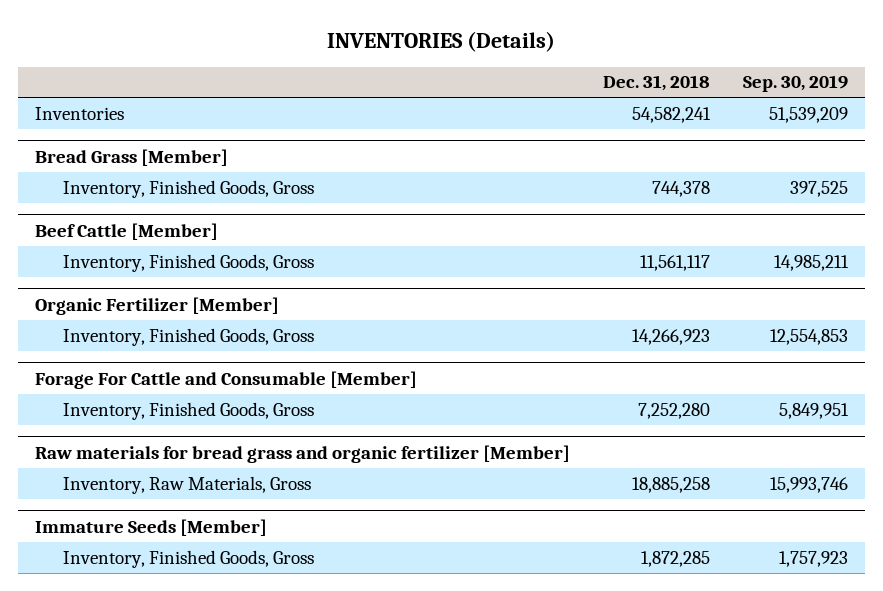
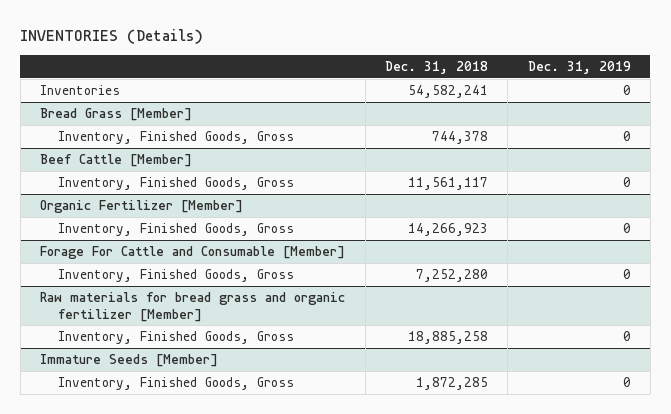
[742,75,848,93] Sep. 30, 2019 -> none
none -> [527,60,631,74] Dec. 31, 2019
[63,475,312,494] Inventory, Raw Materials, Gross -> [58,330,295,344] Inventory, Finished Goods, Gross

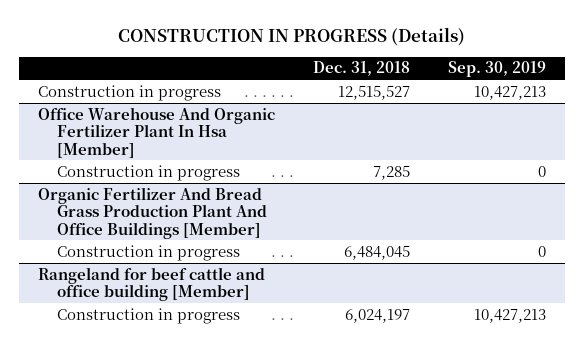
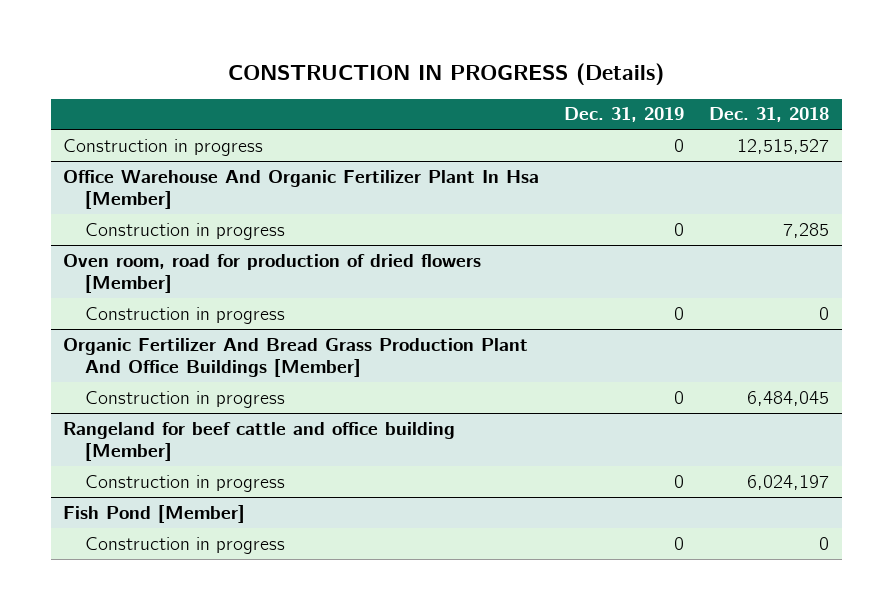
[447,61,546,78] Sep. 30, 2019 -> none
none -> [564,107,685,123] Dec. 31, 2019
none -> [63,253,482,294] Oven room, road for production of dried flowers [Member]
none -> [84,306,285,324] Construction in progress
none -> [63,504,246,523] Fish Pond [Member]
none -> [84,536,285,554] Construction in progress

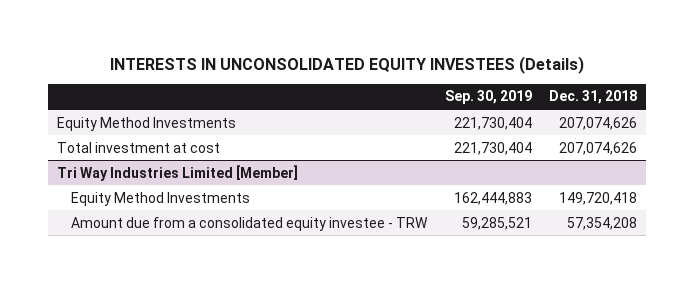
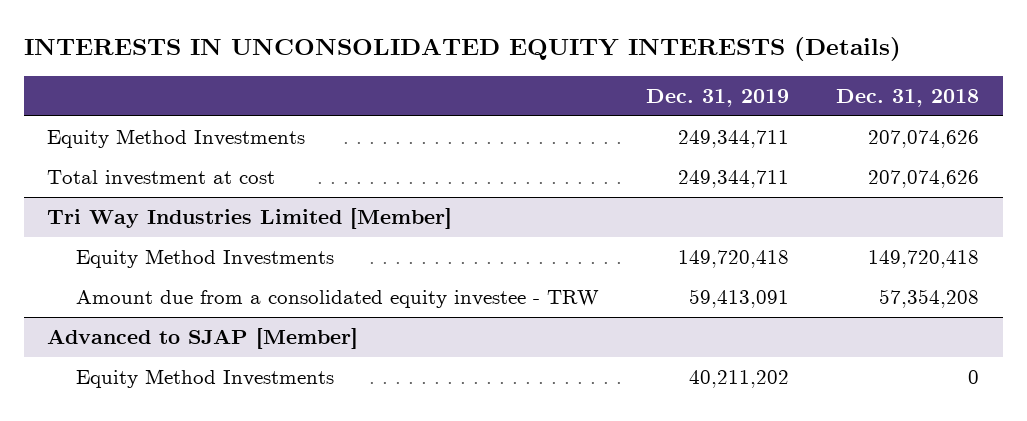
[110,55,585,74] INTERESTS IN UNCONSOLIDATED EQUITY INVESTEES (Details) -> [23,37,901,62] INTERESTS IN UNCONSOLIDATED EQUITY INTERESTS (Details)
[444,90,532,105] Sep. 30, 2019 -> none
none -> [645,88,789,107] Dec. 31, 2019
none -> [47,327,359,349] Advanced to SJAP [Member]
none -> [75,368,334,388] Equity Method Investments

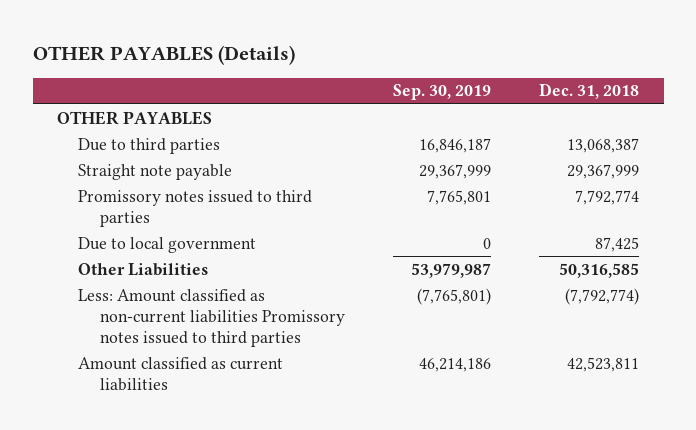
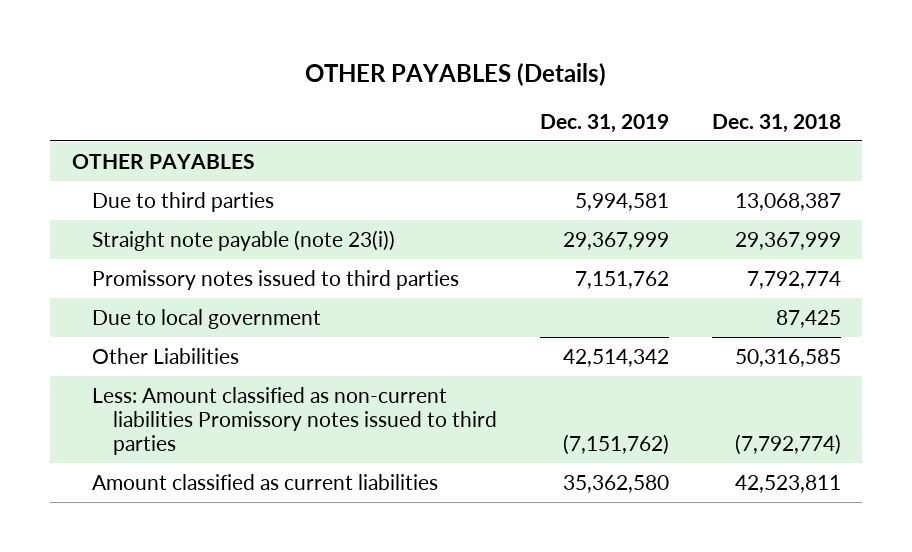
[392,84,491,101] Sep. 30, 2019 -> none
none -> [539,113,669,133] Dec. 31, 2019
[78,163,233,180] Straight note payable -> [92,229,396,251] Straight note payable (note 23(i))

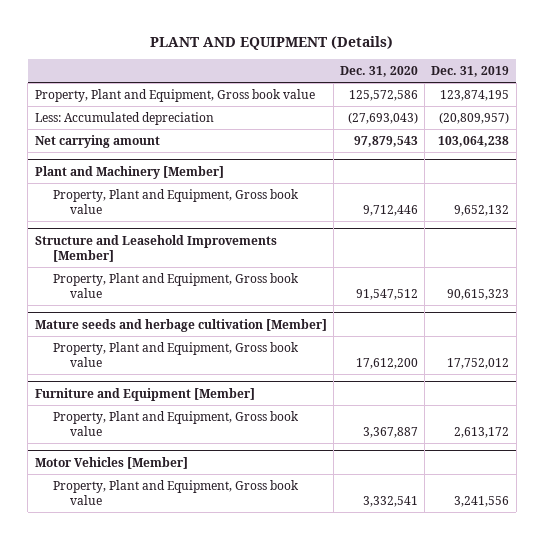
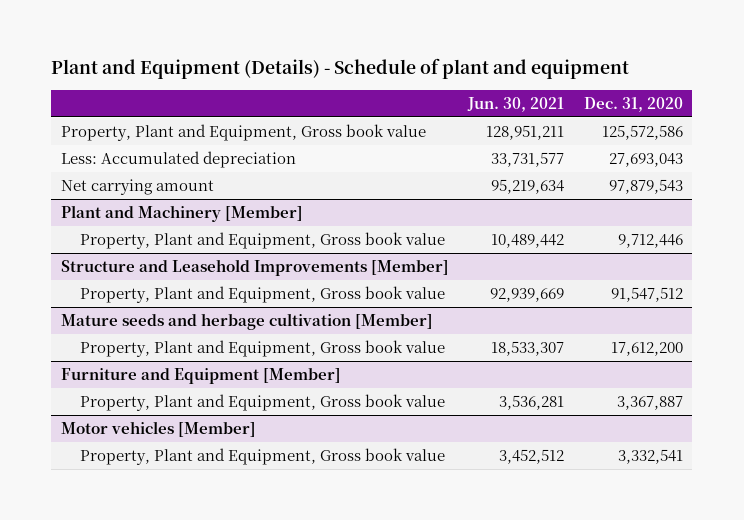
[150,35,394,50] PLANT AND EQUIPMENT (Details) -> [51,58,630,80] Plant and Equipment (Details) - Schedule of plant and equipment
[431,66,510,78] Dec. 31, 2019 -> none
none -> [467,96,565,112] Jun. 30, 2021
[348,111,419,124] (27,693,043) -> [608,153,683,168] 27,693,043
[34,456,188,469] Motor Vehicles [Member] -> [60,421,256,438] Motor vehicles [Member]

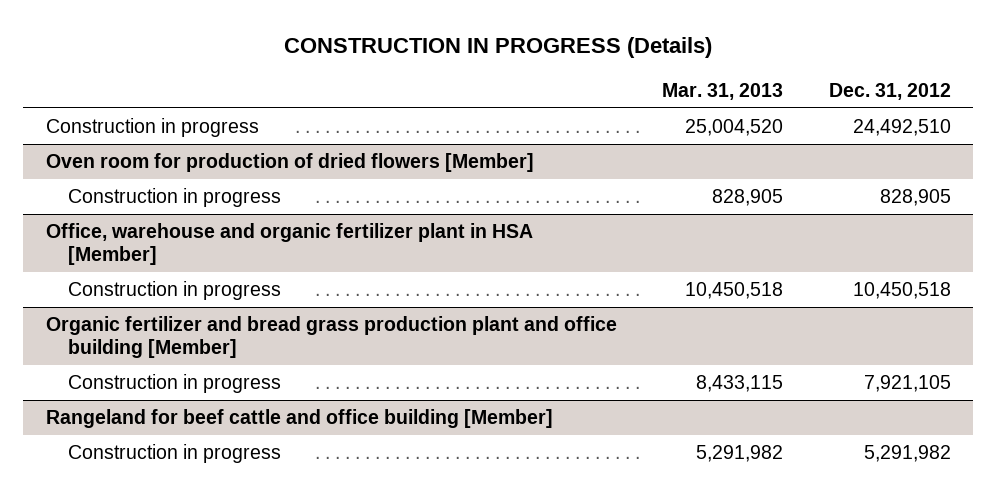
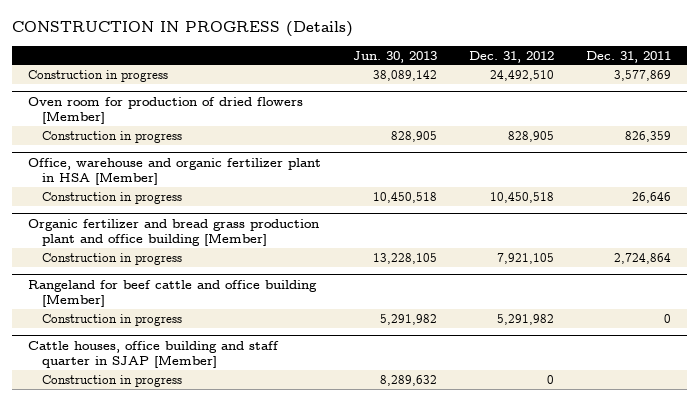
[662,82,784,100] Mar. 31, 2013 -> none
none -> [352,50,437,63] Jun. 30, 2013
none -> [585,50,671,63] Dec. 31, 2011
none -> [27,340,279,368] Cattle houses, office building and staff quarter in SJAP [Member]
none -> [41,374,182,387] Construction in progress

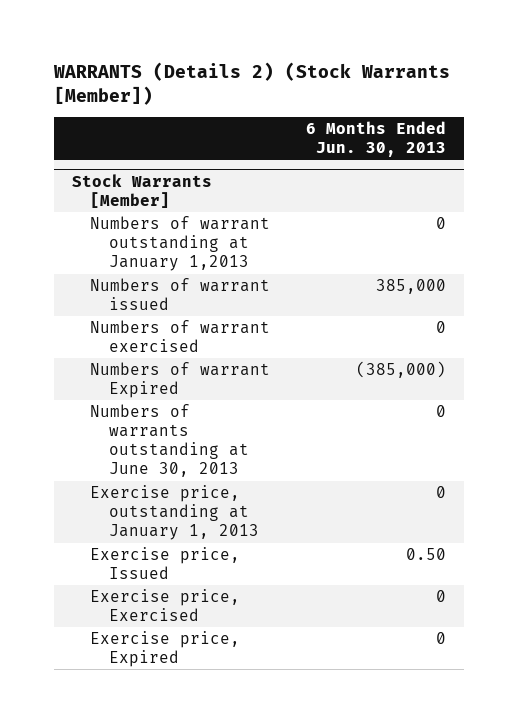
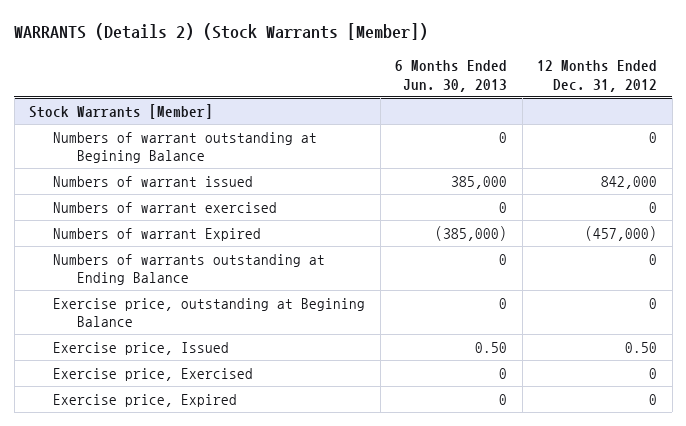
none -> [537,60,658,92] 12 Months Ended Dec. 31, 2012
[90,216,271,272] Numbers of warrant outstanding at January 1,2013 -> [53,131,318,164] Numbers of warrant outstanding at Begining Balance
[90,404,249,478] Numbers of warrants outstanding at June 30, 2013 -> [53,253,326,286] Numbers of warrants outstanding at Ending Balance
[90,485,259,541] Exercise price, outstanding at January 1, 2013 -> [53,297,366,328] Exercise price, outstanding at Begining Balance

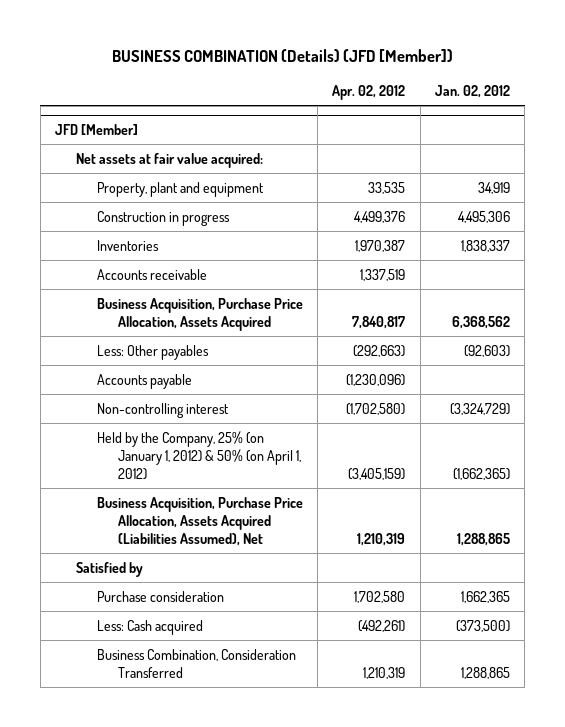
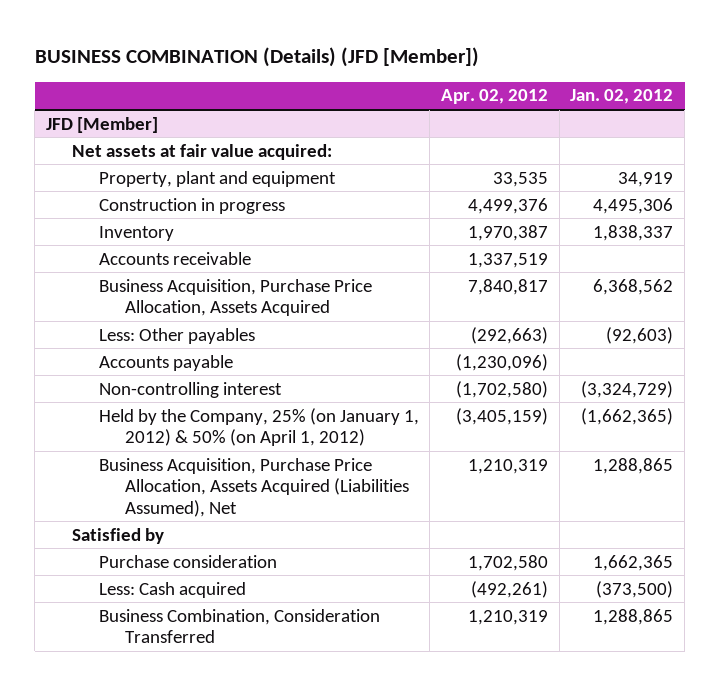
[96,239,159,251] Inventories -> [98,225,174,241] Inventory

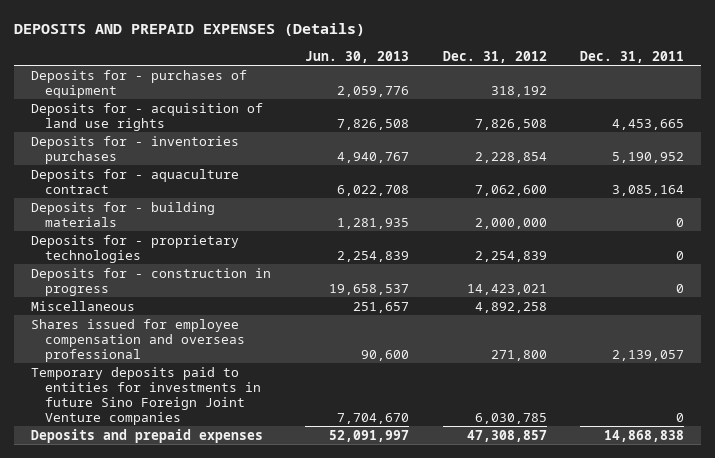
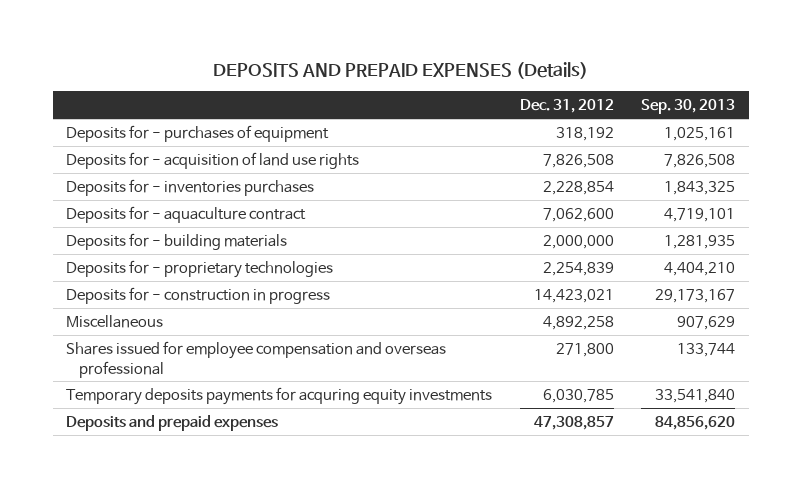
[304,50,409,63] Jun. 30, 2013 -> none
[580,50,685,63] Dec. 31, 2011 -> none
none -> [641,99,736,115] Sep. 30, 2013
[31,366,262,425] Temporary deposits paid to entities for investments in future Sino Foreign Joint Venture companies -> [66,386,493,405] Temporary deposits payments for acquring equity investments

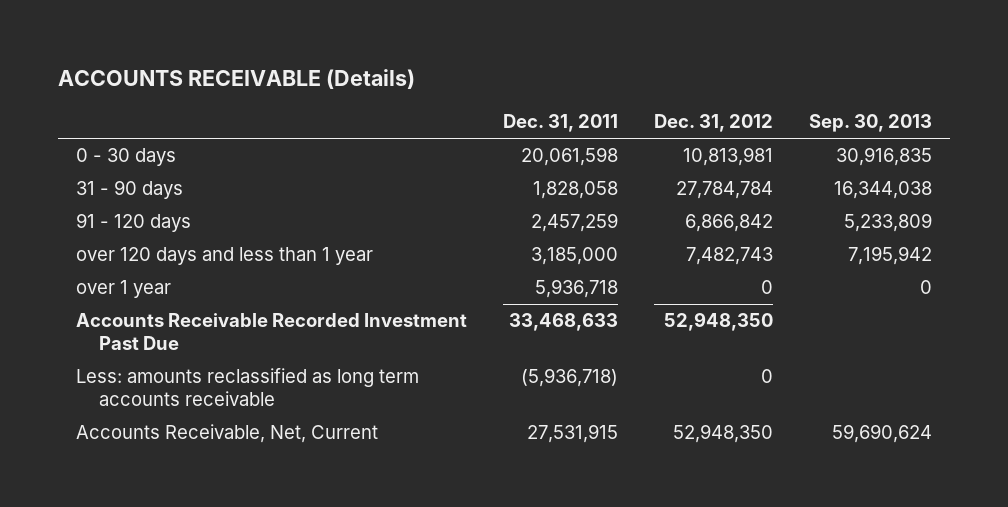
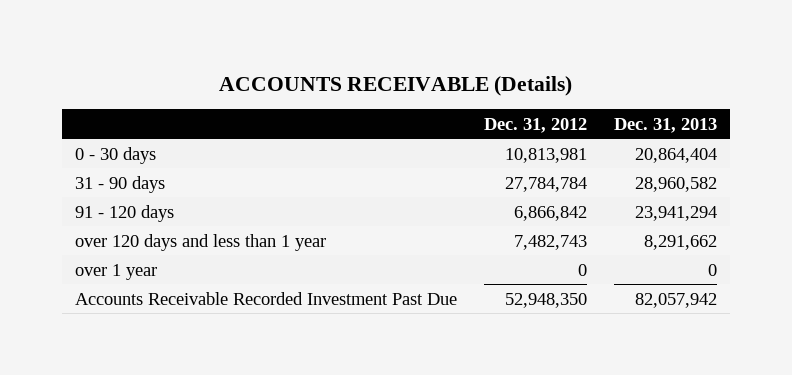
[502,114,618,133] Dec. 31, 2011 -> none
[809,114,933,133] Sep. 30, 2013 -> none
none -> [613,117,717,133] Dec. 31, 2013
[75,368,419,407] Less: amounts reclassified as long term accounts receivable -> none
[75,424,378,444] Accounts Receivable, Net, Current -> none

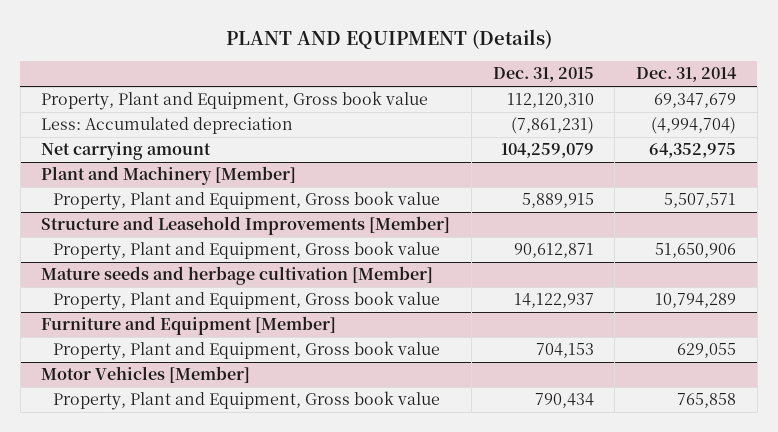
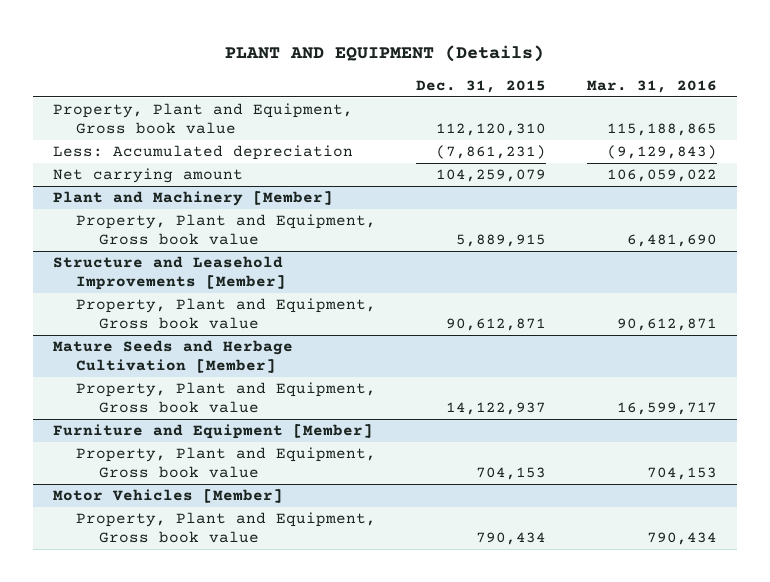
[636,67,738,83] Dec. 31, 2014 -> none
none -> [586,80,717,94] Mar. 31, 2016
[41,266,434,286] Mature seeds and herbage cultivation [Member] -> [52,340,293,374] Mature Seeds and Herbage Cultivation [Member]

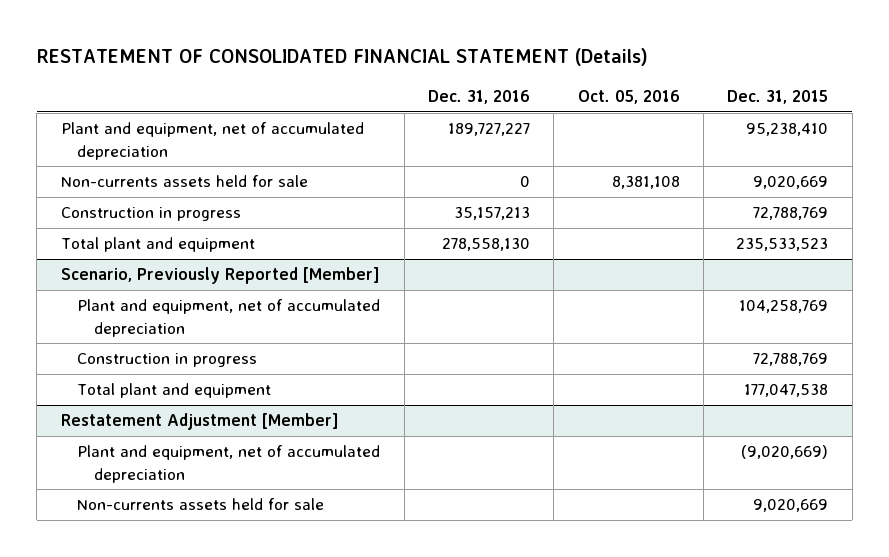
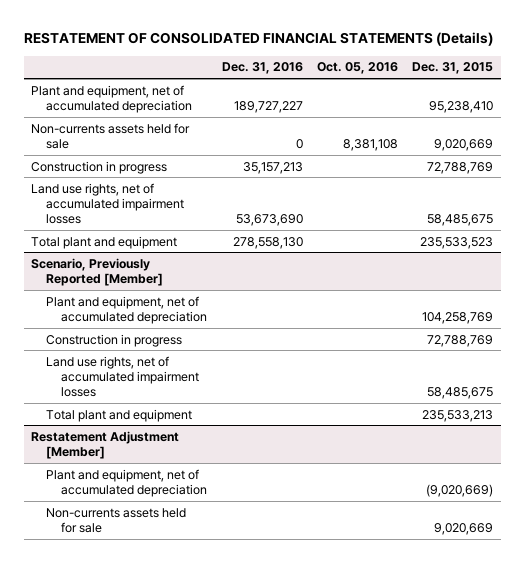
[36,48,648,67] RESTATEMENT OF CONSOLIDATED FINANCIAL STATEMENT (Details) -> [24,32,494,47] RESTATEMENT OF CONSOLIDATED FINANCIAL STATEMENTS (Details)
none -> [31,182,185,224] Land use rights, net of accumulated impairment losses
none -> [46,355,200,397] Land use rights, net of accumulated impairment losses
[744,384,829,398] 177,047,538 -> [422,409,494,422] 235,533,213

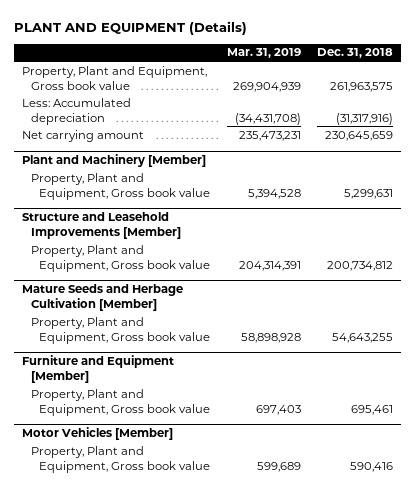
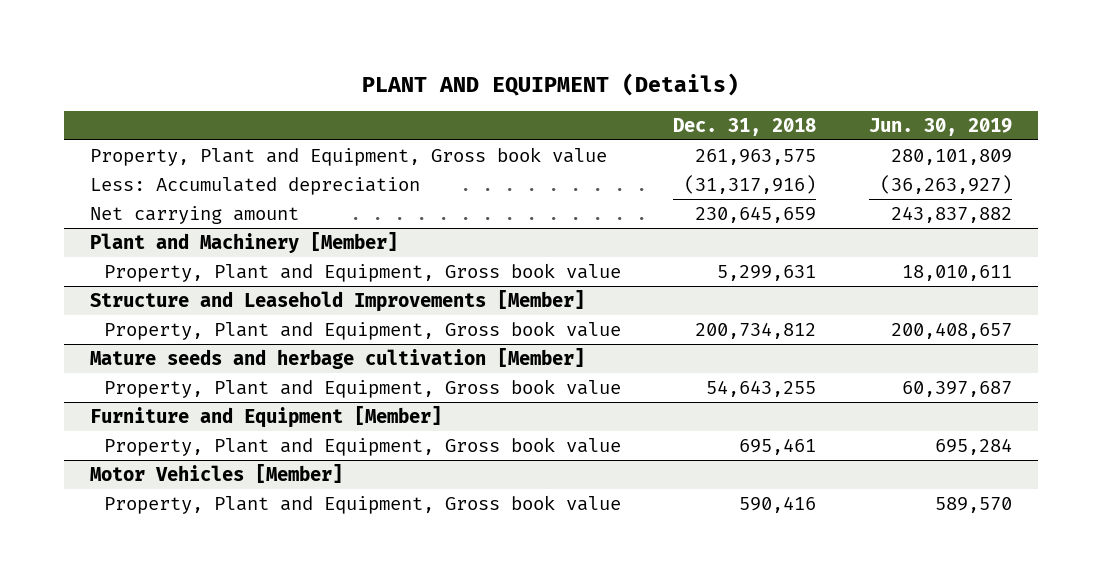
[226,48,301,59] Mar. 31, 2019 -> none
none -> [868,117,1012,136] Jun. 30, 2019
[22,284,184,312] Mature Seeds and Herbage Cultivation [Member] -> [89,348,585,370] Mature seeds and herbage cultivation [Member]

